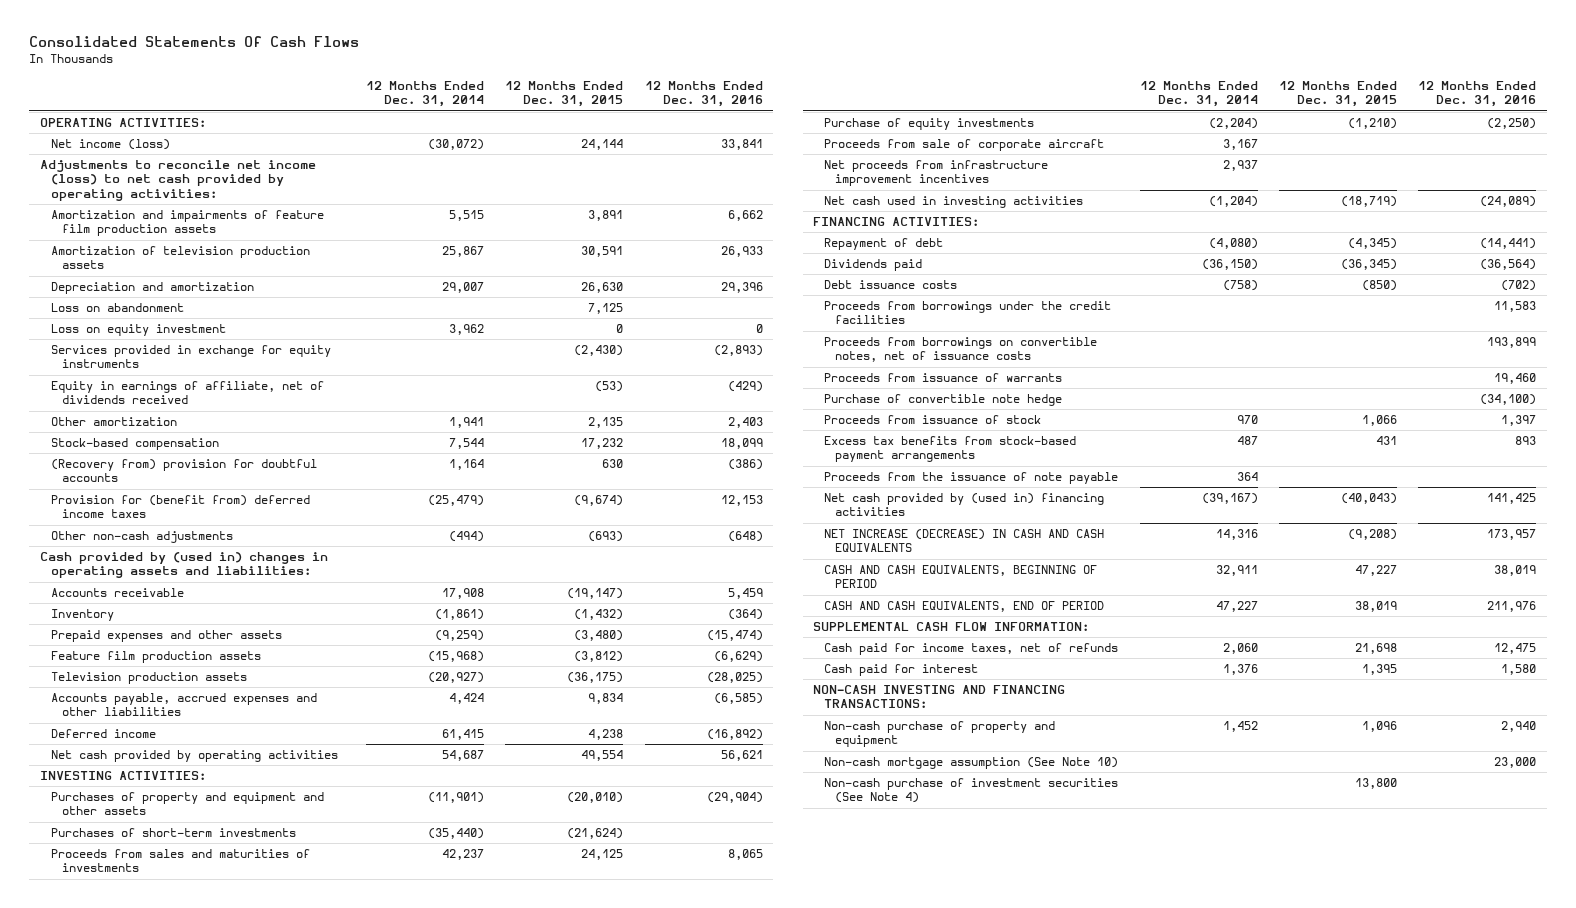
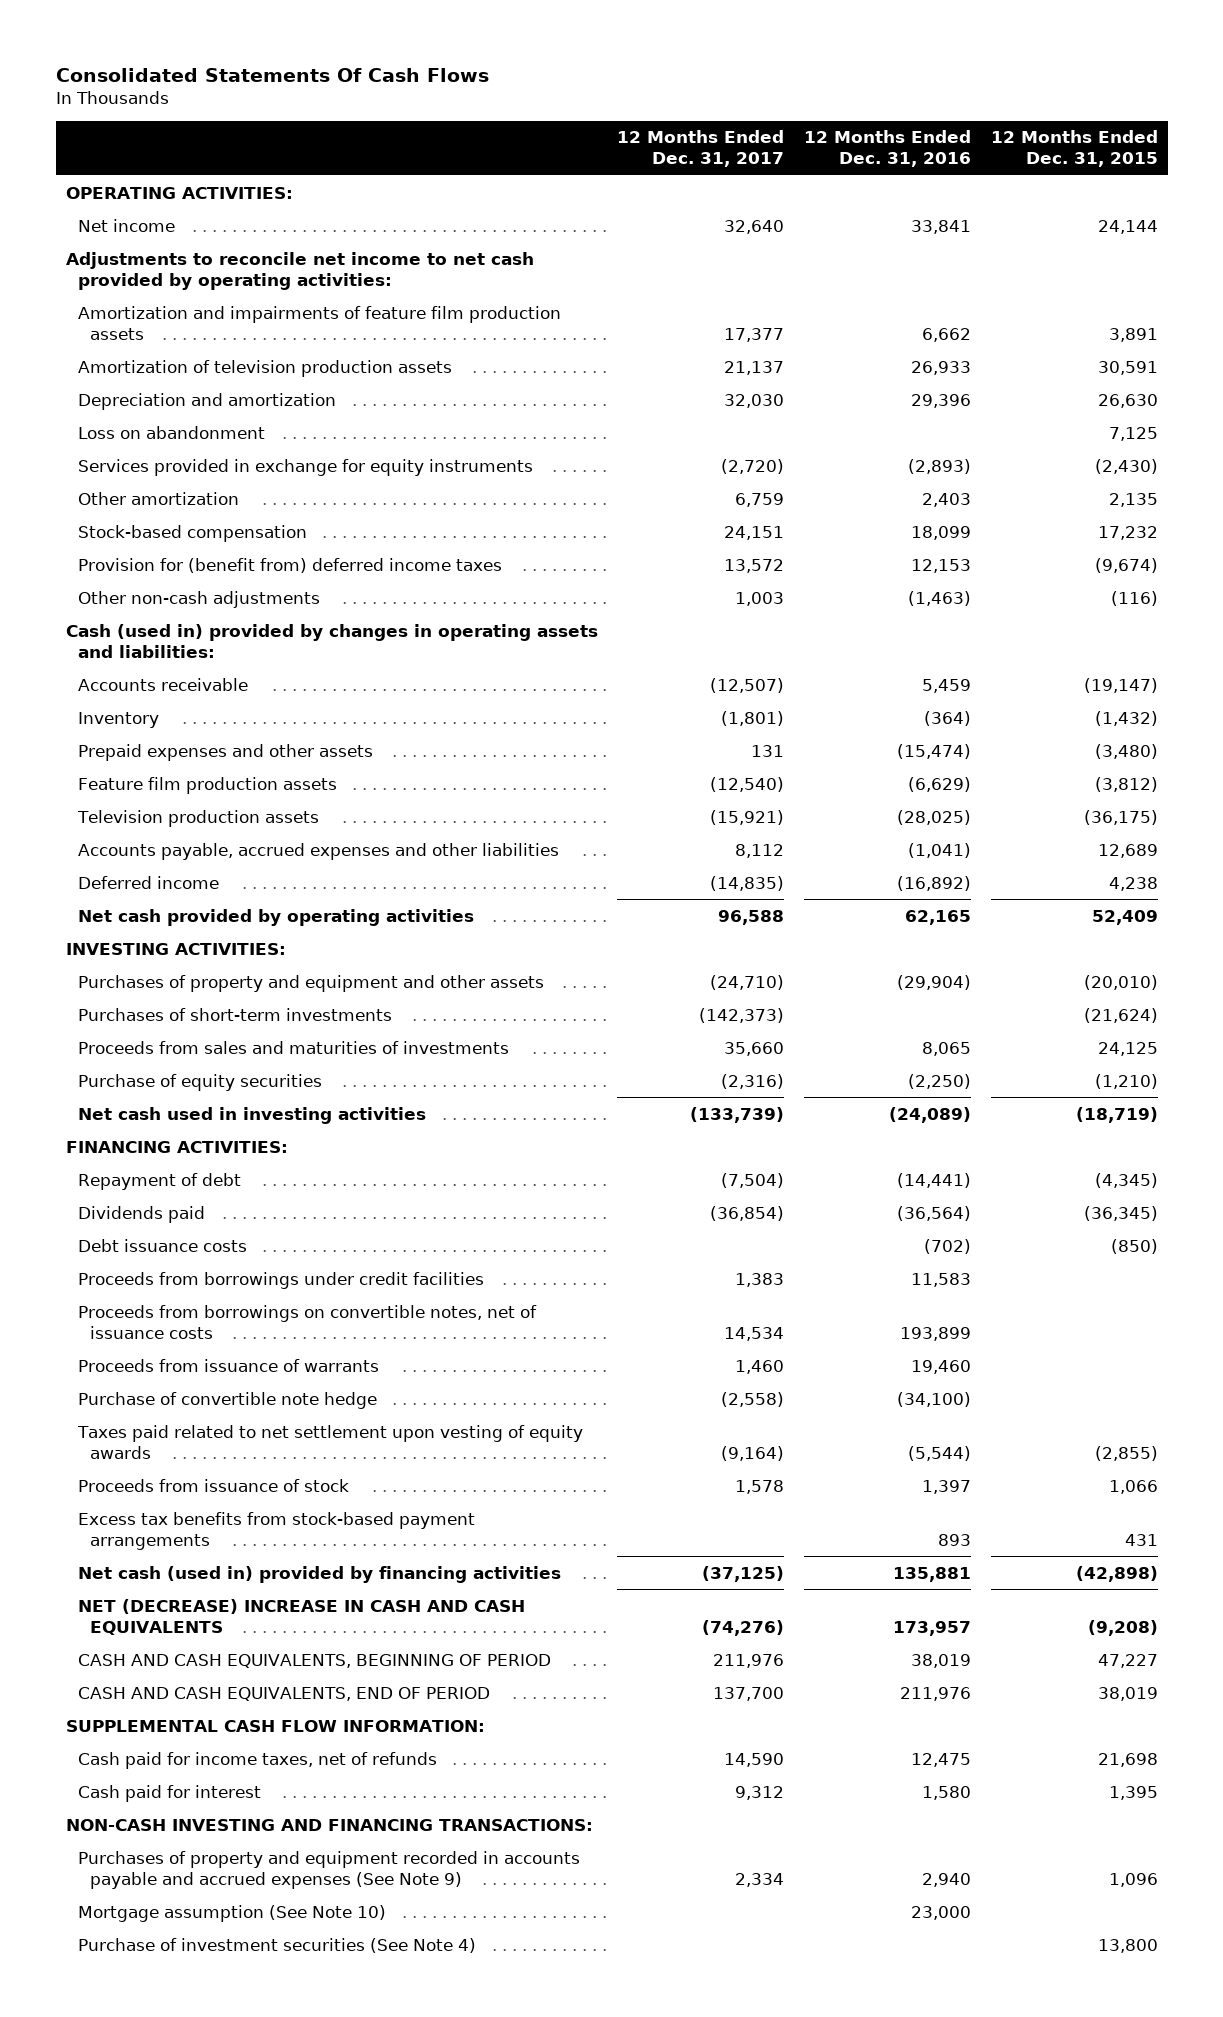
[365,81,484,108] 12 Months Ended Dec. 31, 2014 -> none
none -> [617,130,785,168] 12 Months Ended Dec. 31, 2017
[50,139,170,151] Net income (loss) -> [77,218,175,232] Net income
[39,160,316,201] Adjustments to reconcile net income (loss) to net cash provided by operating activities: -> [65,251,534,290] Adjustments to reconcile net income to net cash provided by operating activities:
[50,324,226,337] Loss on equity investment -> none
[50,381,324,405] Equity in earnings of affiliate, net of dividends received -> none
[50,459,317,483] (Recovery from) provision for doubtful accounts -> none
[588,531,624,543] (693) -> [1110,590,1158,606] (116)
[727,531,763,543] (648) -> [907,590,971,606] (1,463)
[39,552,328,579] Cash provided by (used in) changes in operating assets and liabilities: -> [65,623,598,658] Cash (used in) provided by changes in operating assets and liabilities:
[588,693,624,705] 9,834 -> [1097,843,1158,858] 12,689
[713,693,763,705] (6,585) -> [907,842,971,858] (1,041)
[581,750,624,762] 49,554 -> [1091,909,1158,925] 52,409
[720,750,763,762] 56,621 -> [904,909,971,925] 62,165
[824,139,1105,152] Proceeds from sale of corporate aircraft -> none
[824,160,1049,187] Net proceeds from infrastructure improvement incentives -> none
[824,118,1035,131] Purchase of equity investments -> [77,1073,322,1091] Purchase of equity securities
[824,301,1112,325] Proceeds from borrowings under the credit facilities -> [77,1271,484,1289] Proceeds from borrowings under credit facilities
none -> [76,1424,583,1459] Taxes paid related to net settlement upon vesting of equity awards
[824,472,1119,485] Proceeds from the issuance of note payable -> none
[824,493,1105,517] Net cash provided by (used in) financing activities -> [77,1565,561,1583] Net cash (used in) provided by financing activities
[1341,493,1398,505] (40,043) -> [1075,1565,1158,1582] (42,898)
[1487,493,1537,505] 141,425 -> [892,1566,971,1582] 135,881
[824,529,1105,553] NET INCREASE (DECREASE) IN CASH AND CASH EQUIVALENTS -> [77,1598,525,1635] NET (DECREASE) INCREASE IN CASH AND CASH EQUIVALENTS
[824,721,1056,748] Non-cash purchase of property and equipment -> [77,1850,580,1889] Purchases of property and equipment recorded in accounts payable and accrued expenses (See Note 9)
[824,757,1119,770] Non-cash mortgage assumption (See Note 10) -> [77,1904,386,1922] Mortgage assumption (See Note 10)
[824,778,1119,804] Non-cash purchase of investment securities (See Note 4) -> [77,1937,476,1953] Purchase of investment securities (See Note 4)

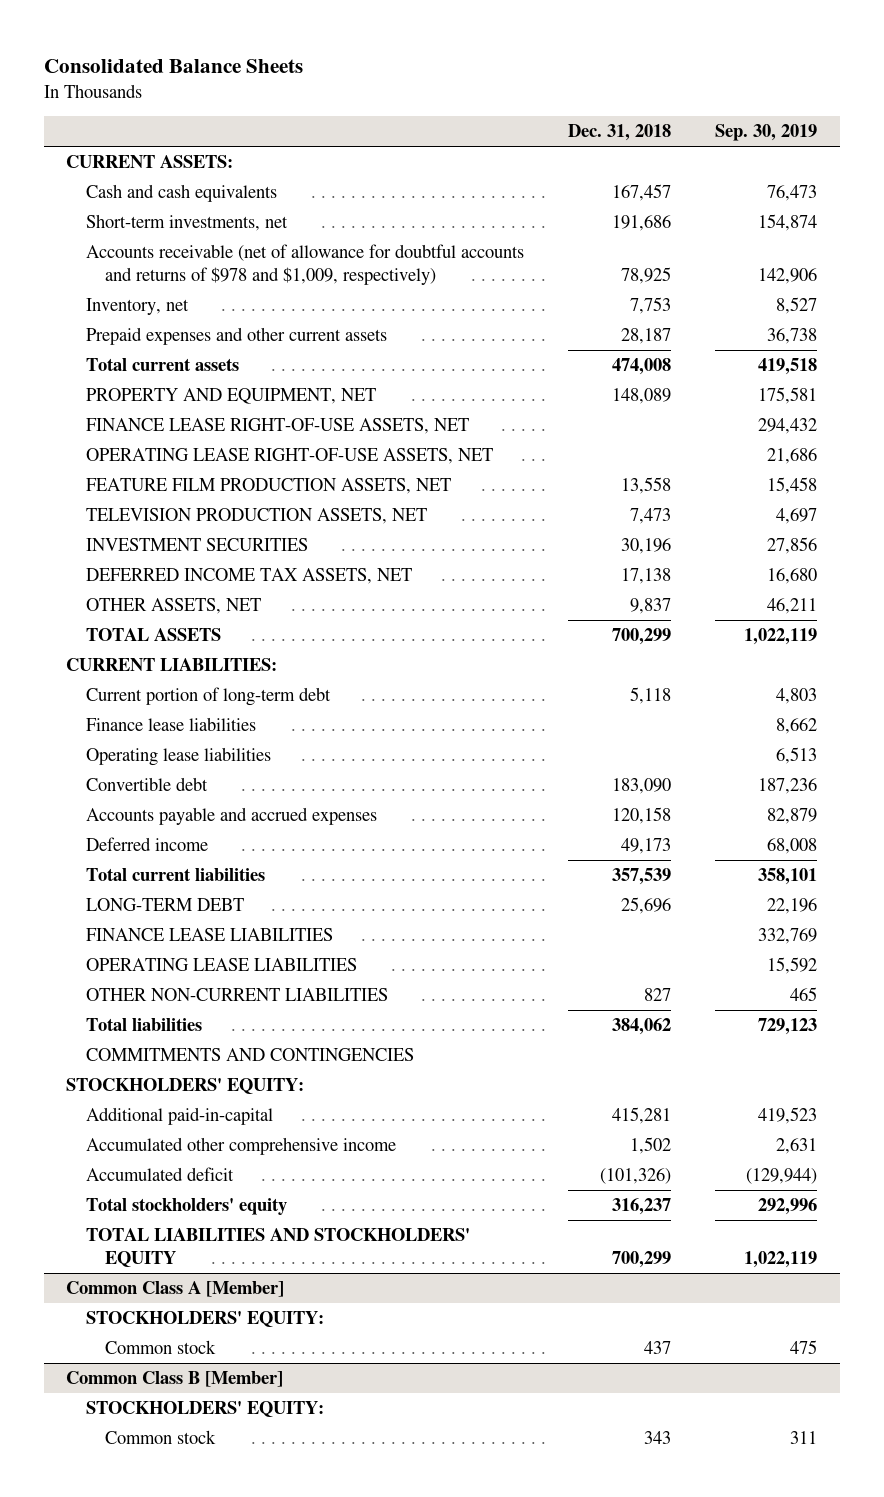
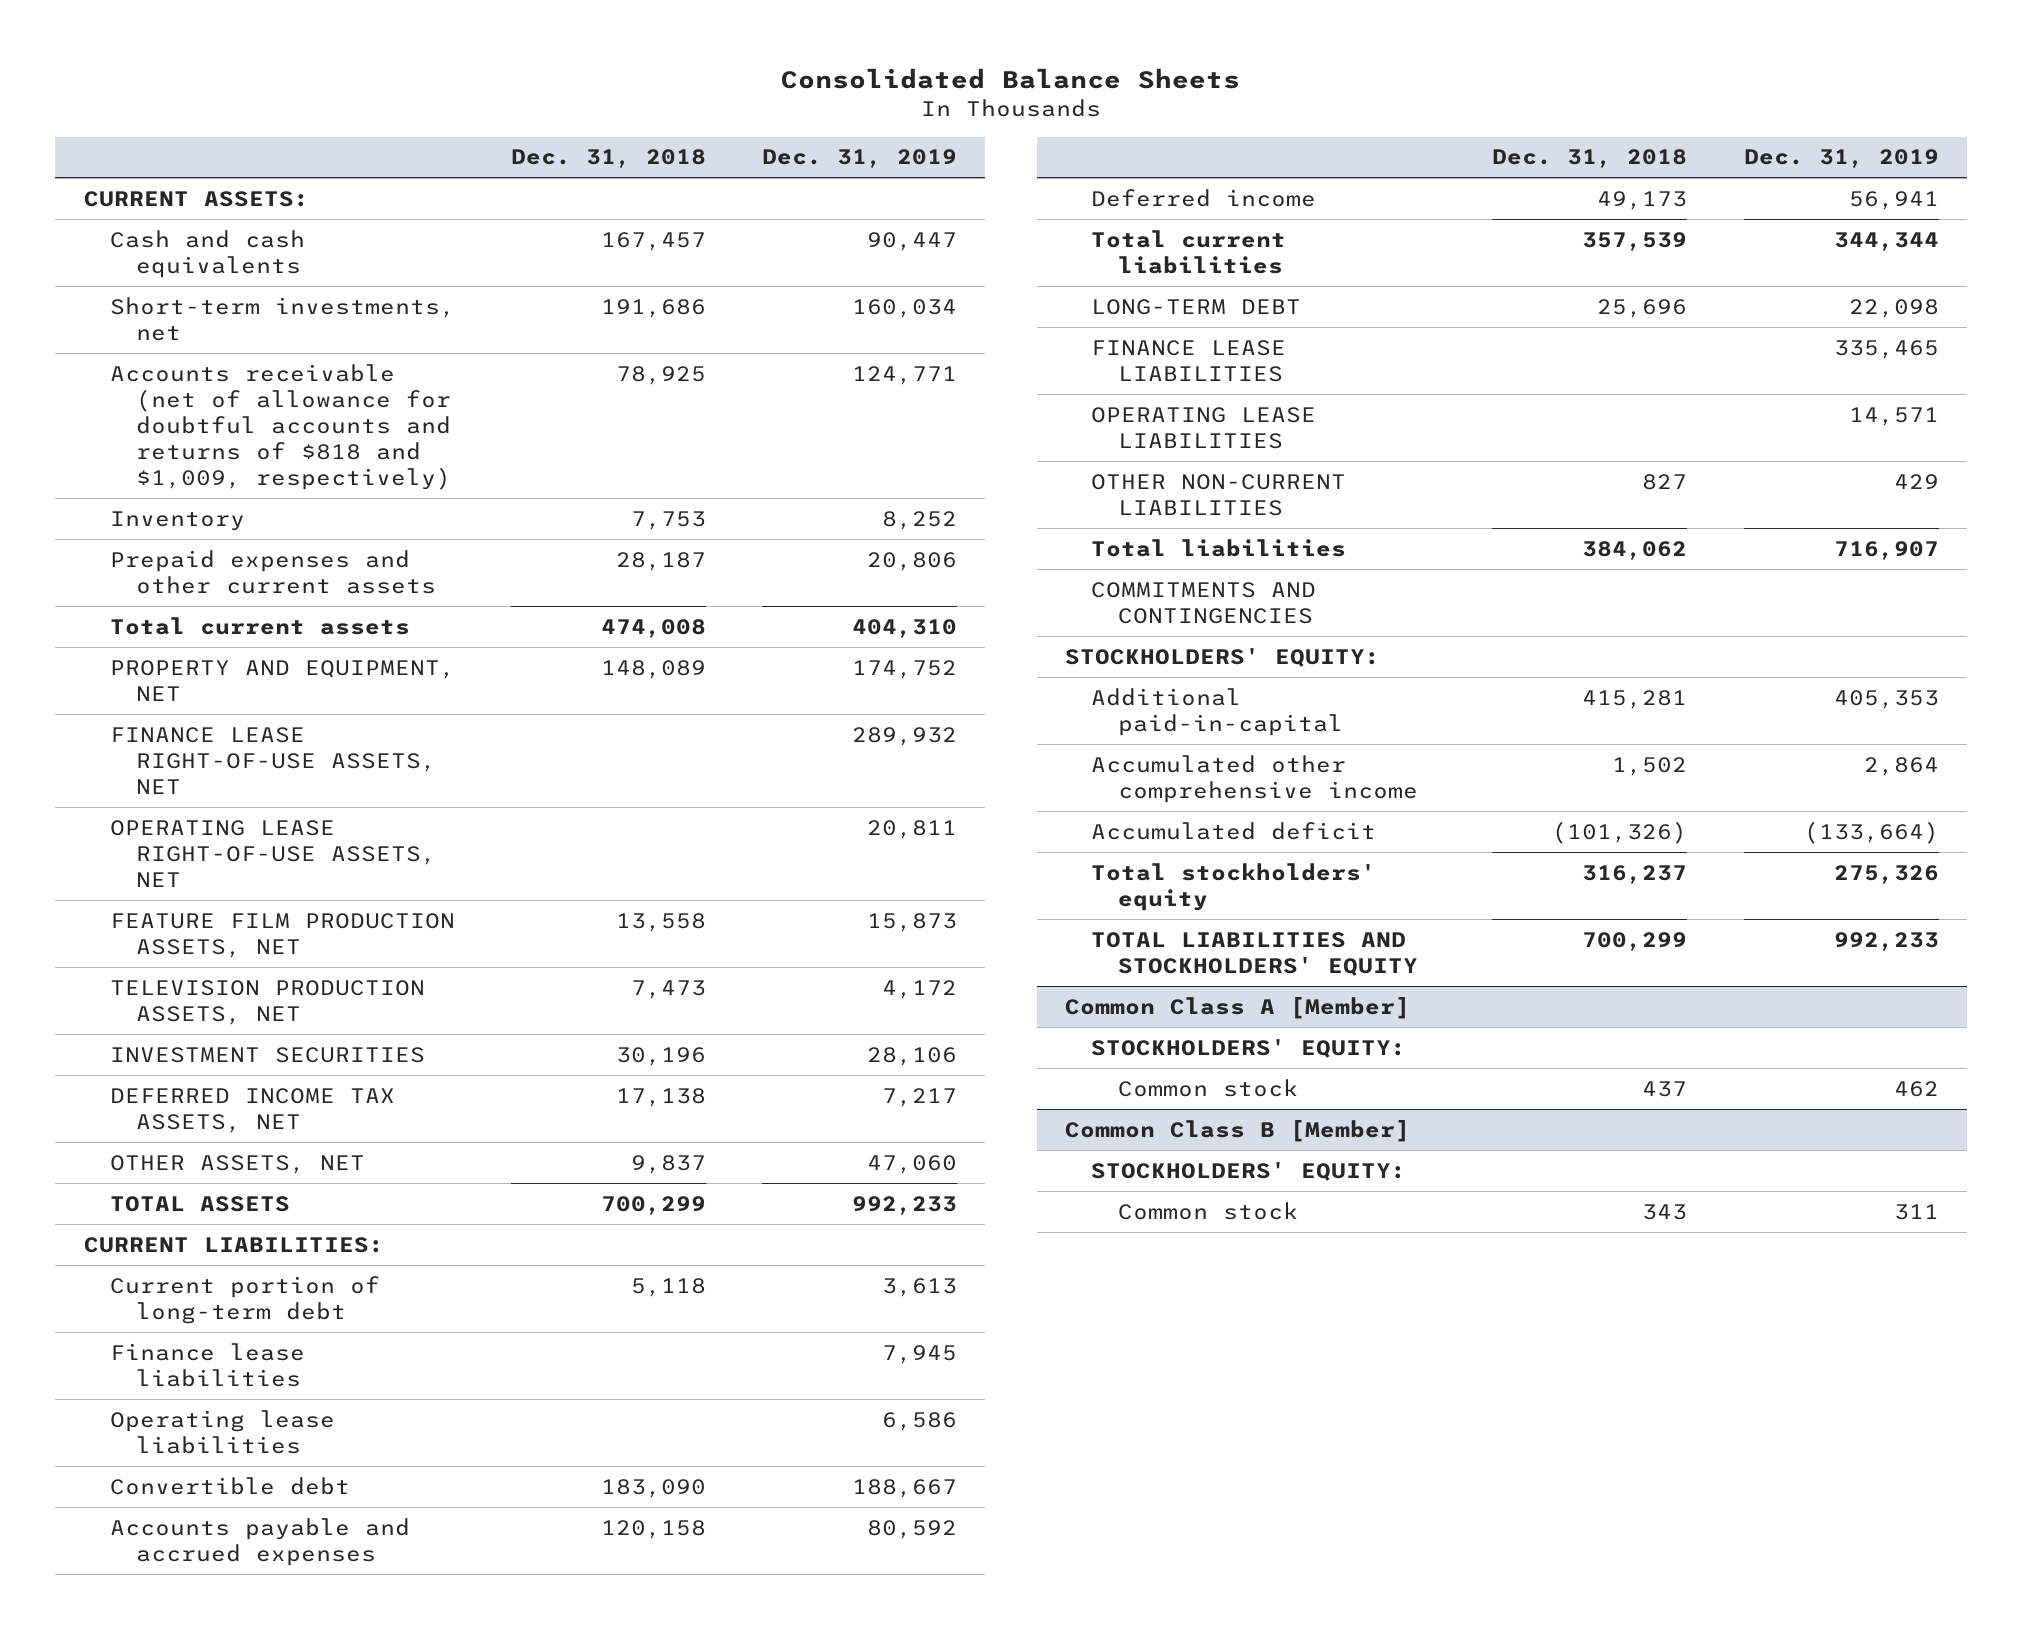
[715,124,818,142] Sep. 30, 2019 -> none
none -> [761,149,957,169] Dec. 31, 2019
[85,244,524,285] Accounts receivable (net of allowance for doubtful accounts and returns of $978 and $1,009, respectively) -> [109,363,451,491] Accounts receivable (net of allowance for doubtful accounts and returns of $818 and $1,009, respectively)
[85,298,189,316] Inventory, net -> [109,510,245,531] Inventory

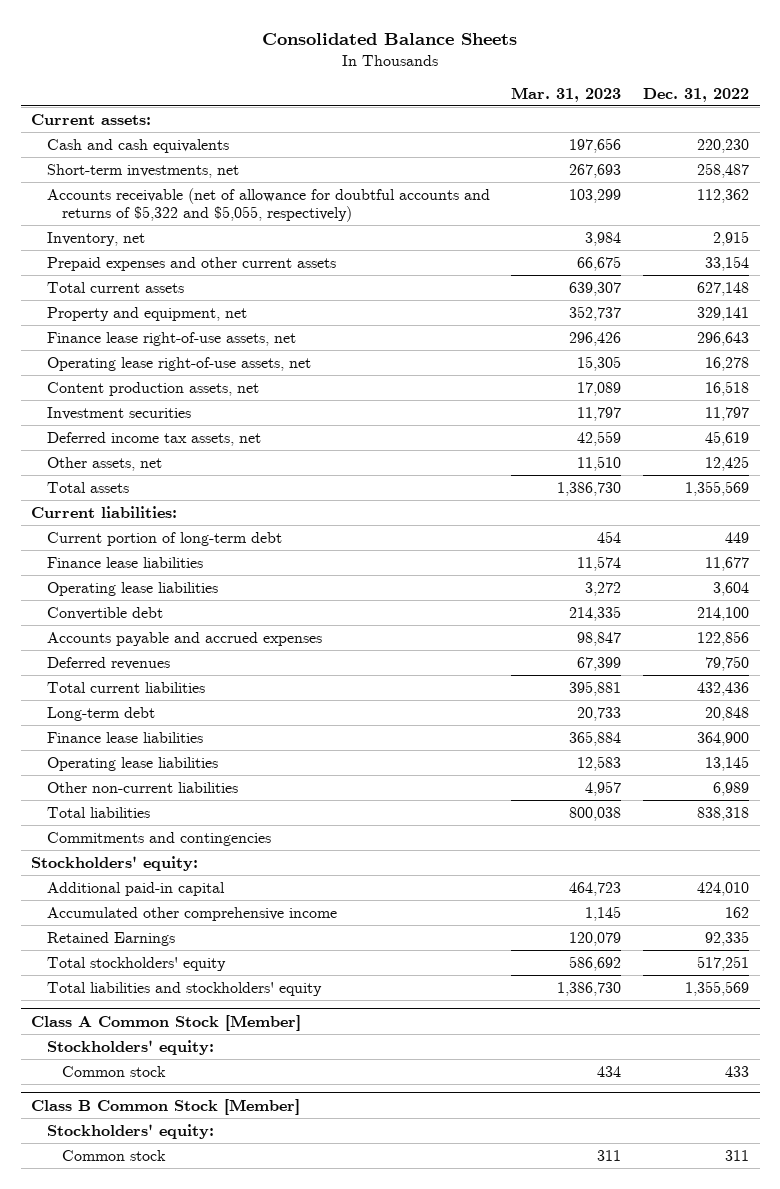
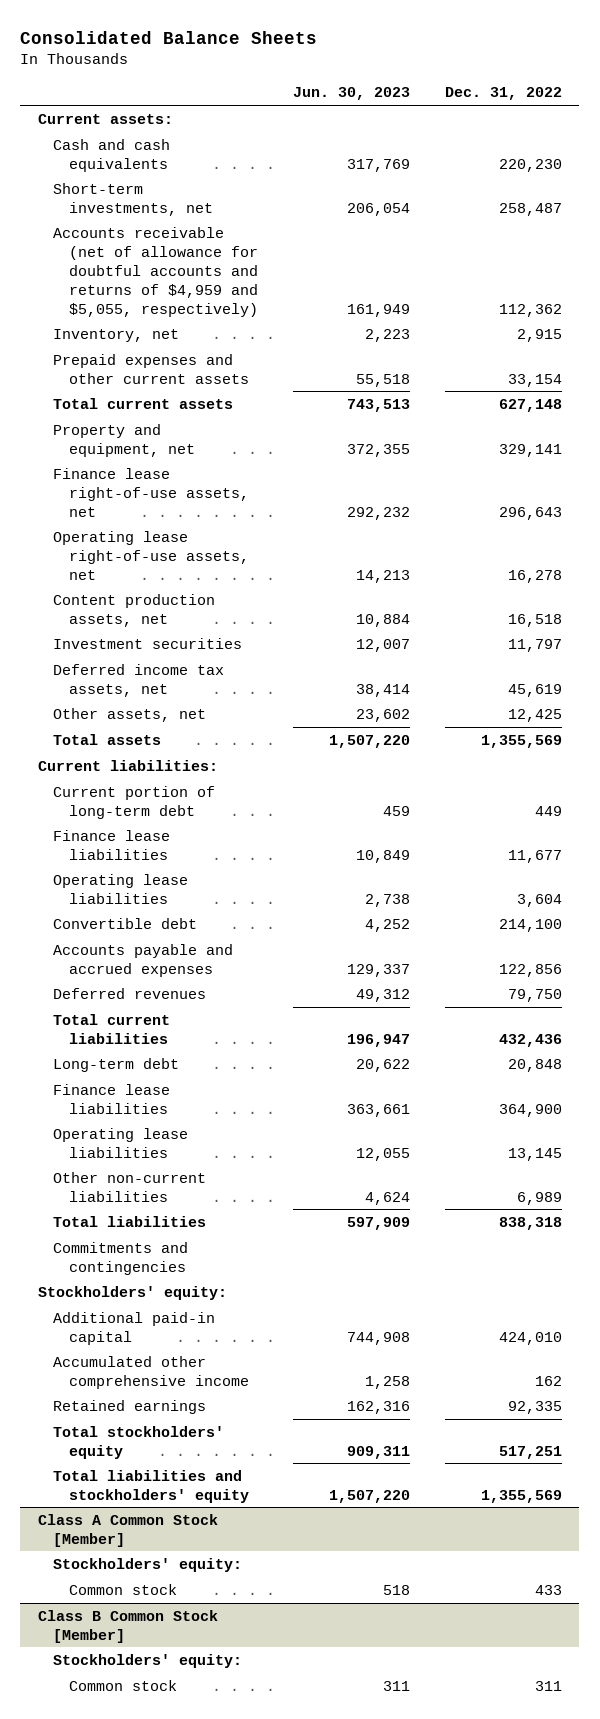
[511,86,622,102] Mar. 31, 2023 -> none
none -> [292,87,410,101] Jun. 30, 2023
[46,187,490,222] Accounts receivable (net of allowance for doubtful accounts and returns of $5,322 and $5,055, respectively) -> [53,226,258,317] Accounts receivable (net of allowance for doubtful accounts and returns of $4,959 and $5,055, respectively)
[46,931,175,946] Retained Earnings -> [53,1399,207,1414] Retained earnings

